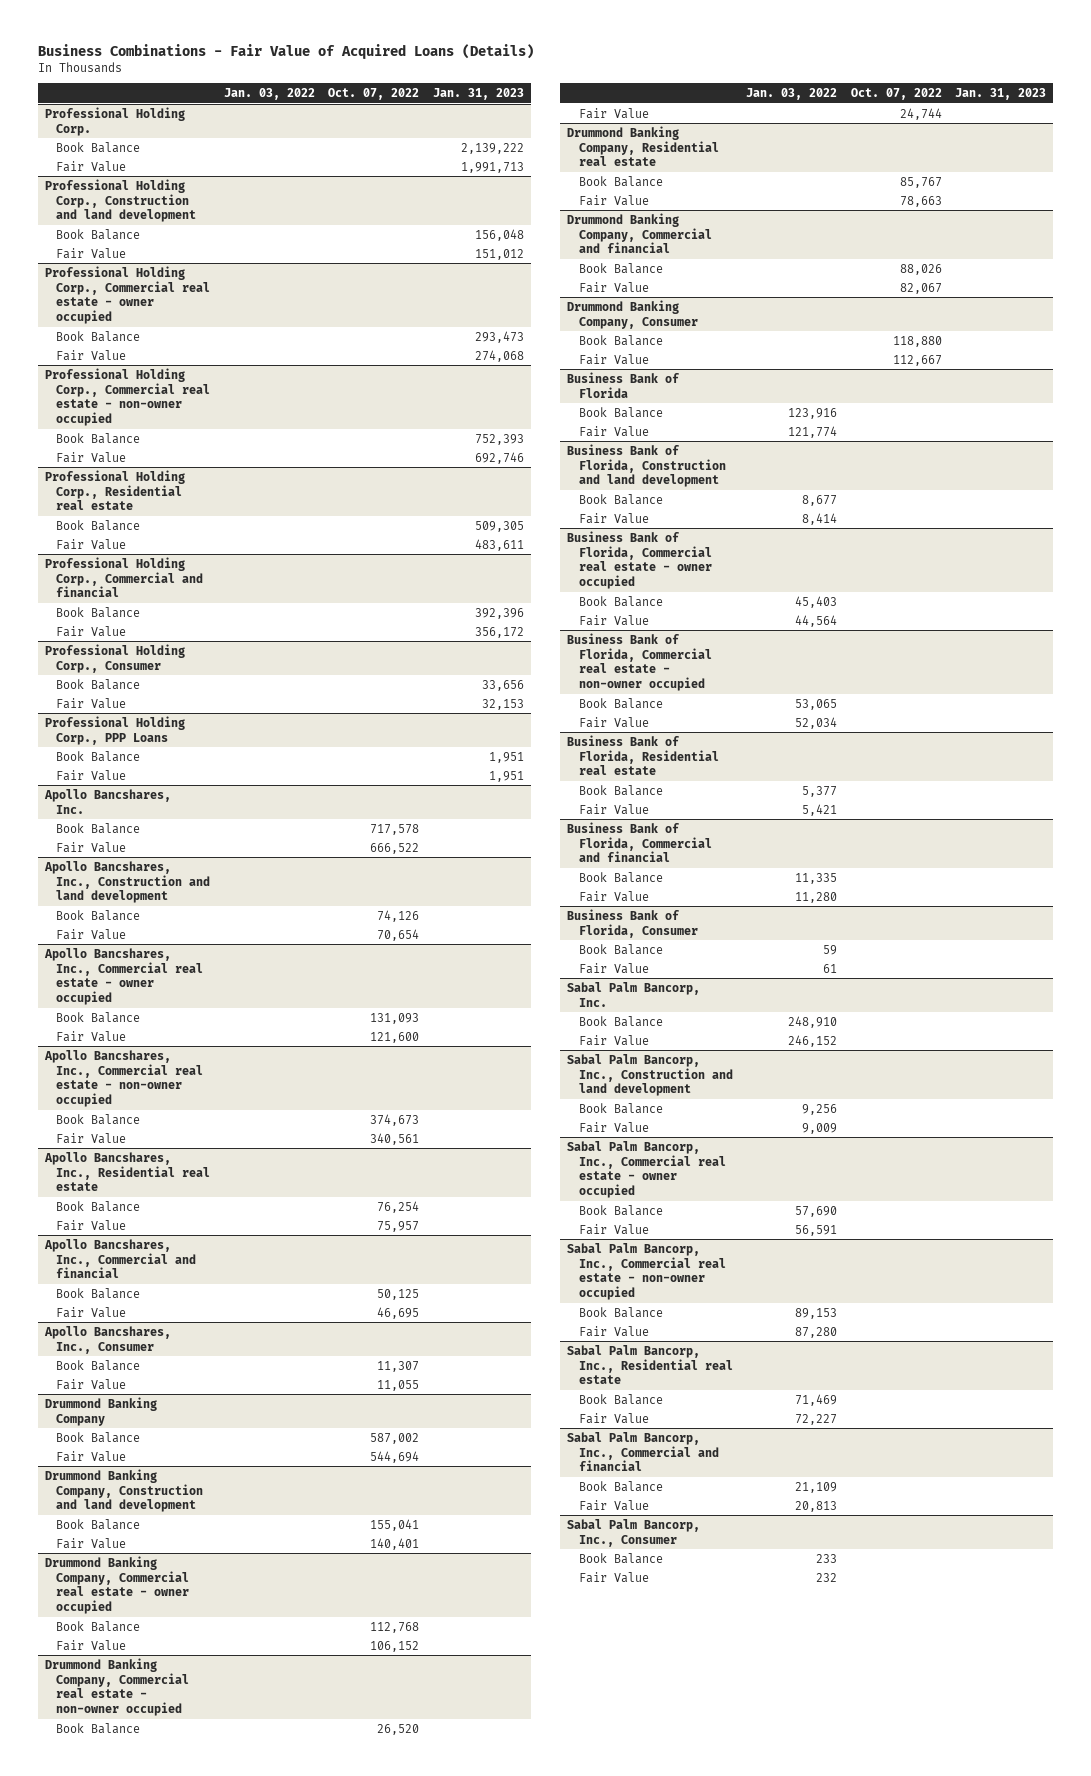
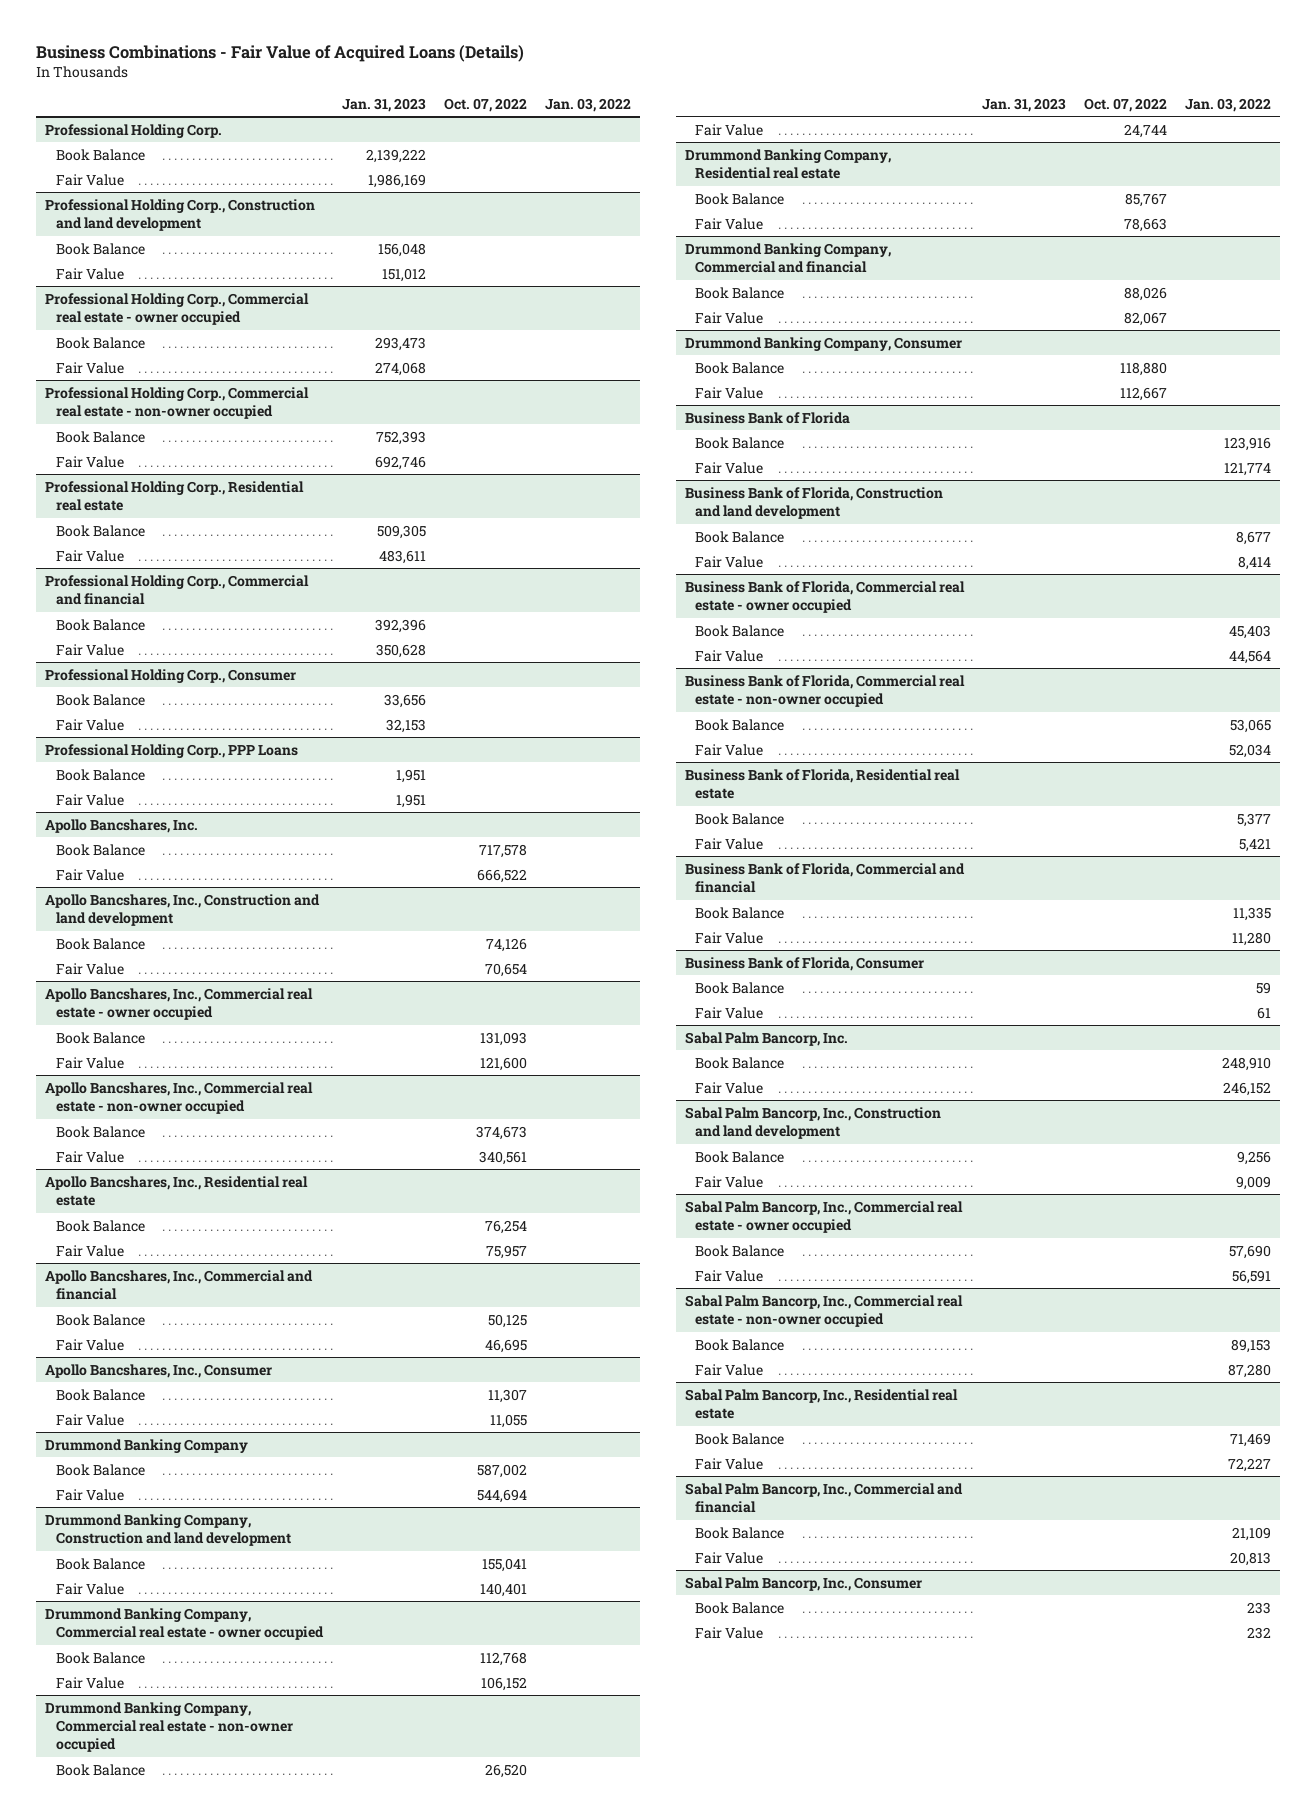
[460,161,524,173] 1,991,713 -> [368,173,427,188] 1,986,169
[474,626,524,638] 356,172 -> [376,643,427,658] 350,628

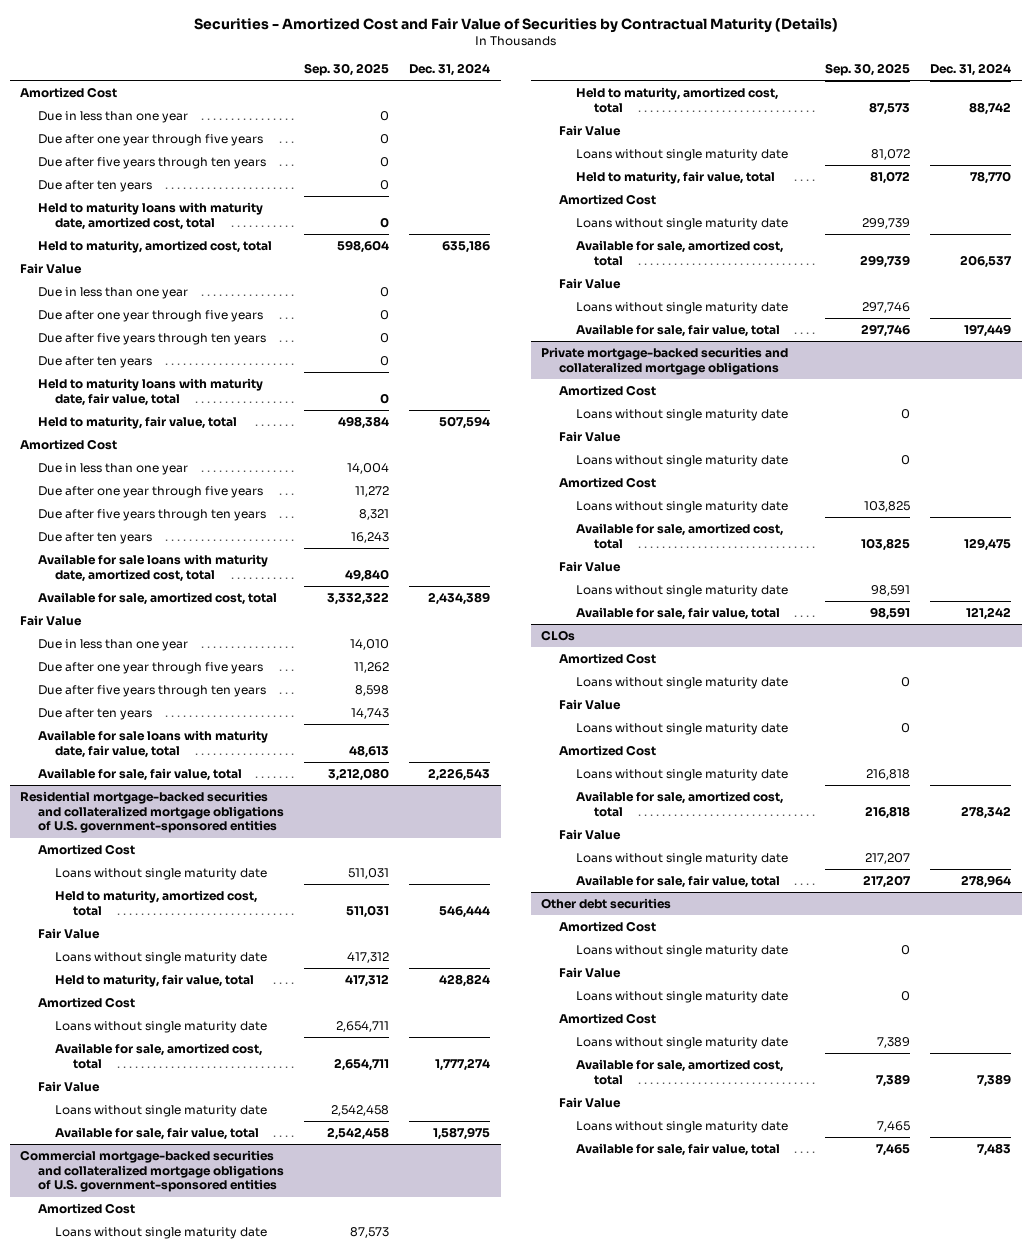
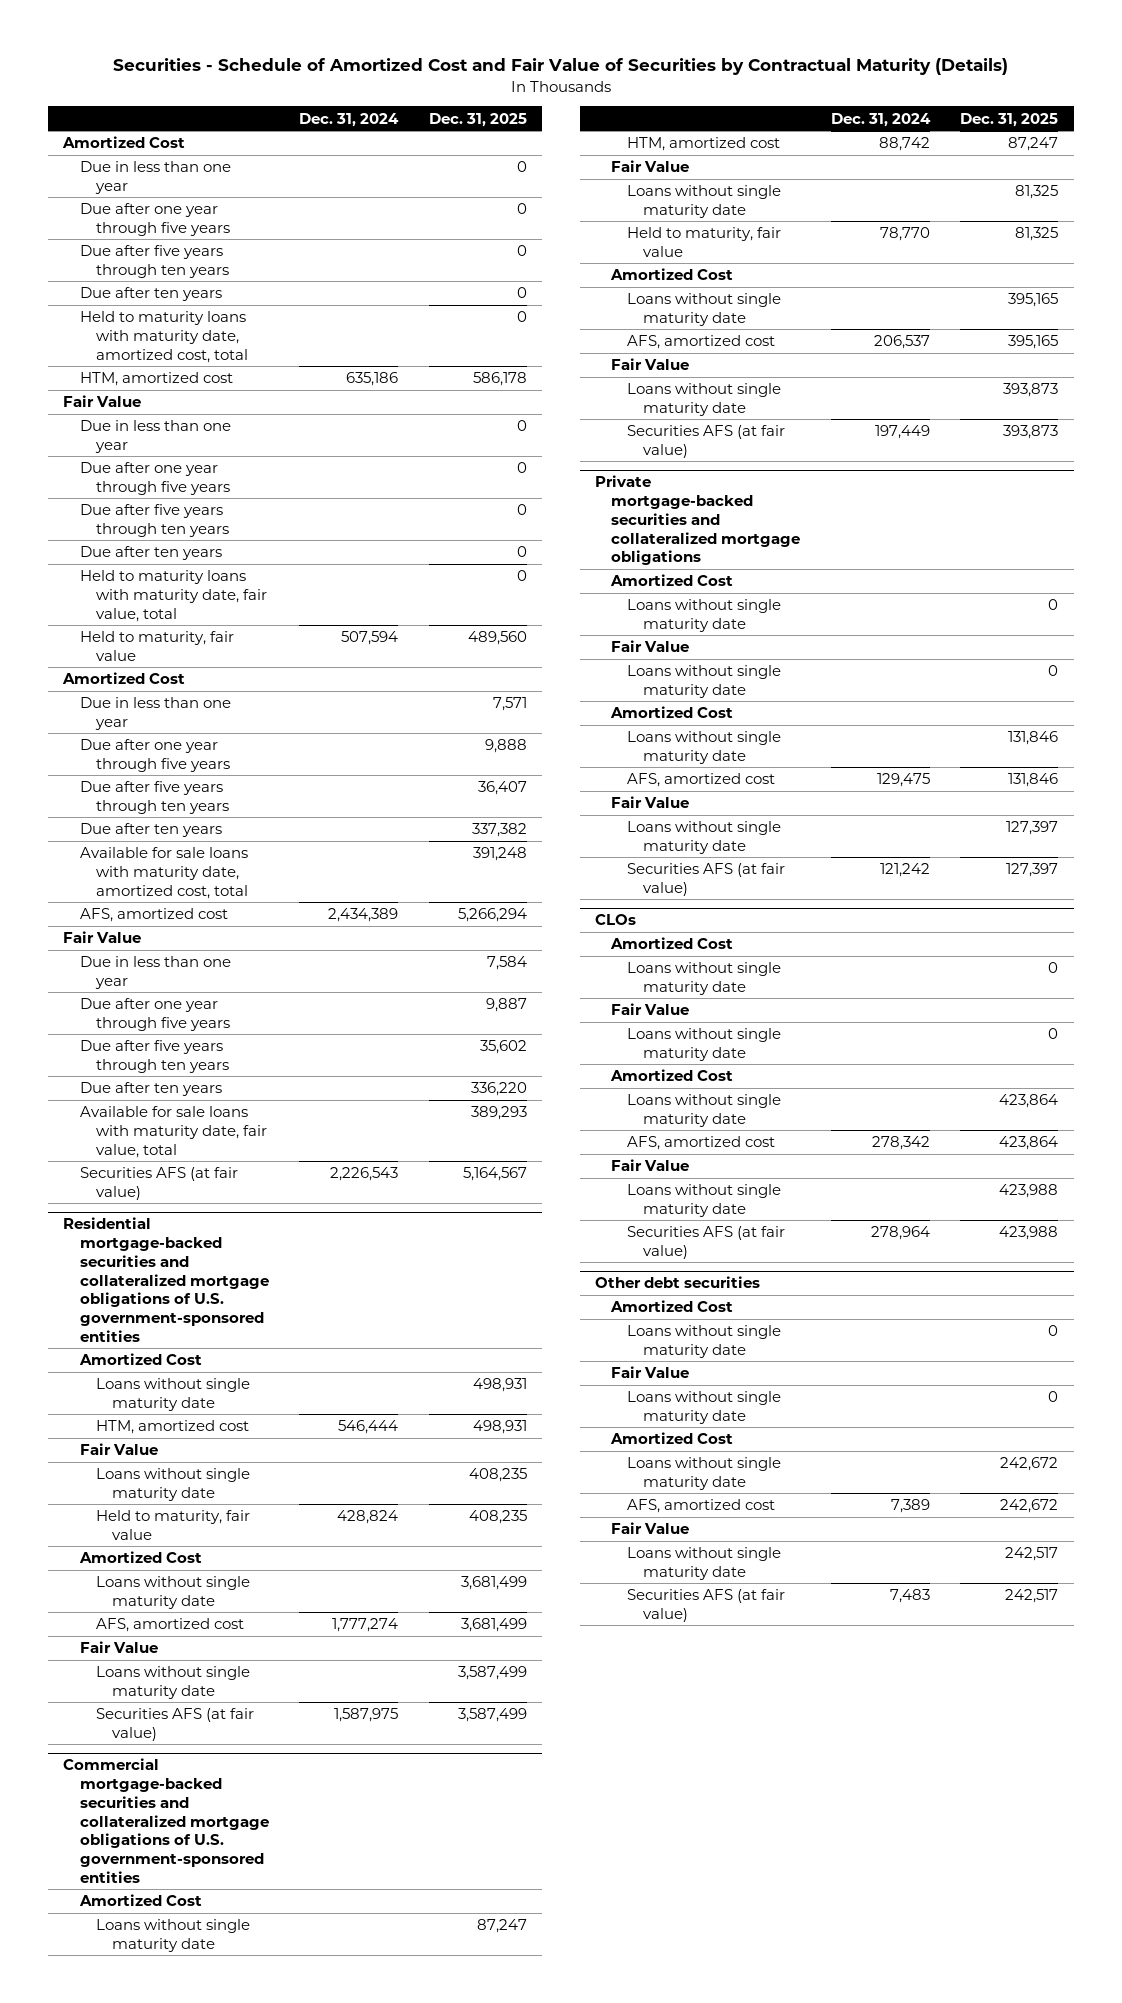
[193,17,838,33] Securities - Amortized Cost and Fair Value of Securities by Contractual Maturity (Details) -> [112,58,1008,76] Securities - Schedule of Amortized Cost and Fair Value of Securities by Contractual Maturity (Details)
[304,63,390,77] Sep. 30, 2025 -> none
none -> [428,112,527,127] Dec. 31, 2025
[37,240,272,254] Held to maturity, amortized cost, total -> [79,372,233,387] HTM, amortized cost
[37,416,237,430] Held to maturity, fair value, total -> [79,631,234,661] Held to maturity, fair value
[37,592,277,606] Available for sale, amortized cost, total -> [79,908,228,923] AFS, amortized cost
[37,768,242,782] Available for sale, fair value, total -> [79,1167,238,1200] Securities AFS (at fair value)
[55,890,258,916] Held to maturity, amortized cost, total -> [95,1420,249,1435] HTM, amortized cost
[55,974,255,988] Held to maturity, fair value, total -> [95,1510,250,1540] Held to maturity, fair value
[55,1043,263,1069] Available for sale, amortized cost, total -> [95,1618,244,1633] AFS, amortized cost
[55,1127,260,1141] Available for sale, fair value, total -> [95,1708,254,1741] Securities AFS (at fair value)
[576,87,779,113] Held to maturity, amortized cost, total -> [627,137,781,152] HTM, amortized cost
[576,171,776,185] Held to maturity, fair value, total -> [627,227,782,257] Held to maturity, fair value
[576,240,784,266] Available for sale, amortized cost, total -> [627,335,776,350] AFS, amortized cost
[576,324,781,338] Available for sale, fair value, total -> [627,425,786,458] Securities AFS (at fair value)
[576,523,784,549] Available for sale, amortized cost, total -> [627,773,776,788] AFS, amortized cost
[576,607,781,621] Available for sale, fair value, total -> [627,863,786,896] Securities AFS (at fair value)
[576,791,784,817] Available for sale, amortized cost, total -> [627,1136,776,1151] AFS, amortized cost
[576,875,781,889] Available for sale, fair value, total -> [627,1226,786,1259] Securities AFS (at fair value)
[576,1059,784,1085] Available for sale, amortized cost, total -> [627,1499,776,1514] AFS, amortized cost
[576,1143,781,1157] Available for sale, fair value, total -> [627,1589,786,1622] Securities AFS (at fair value)

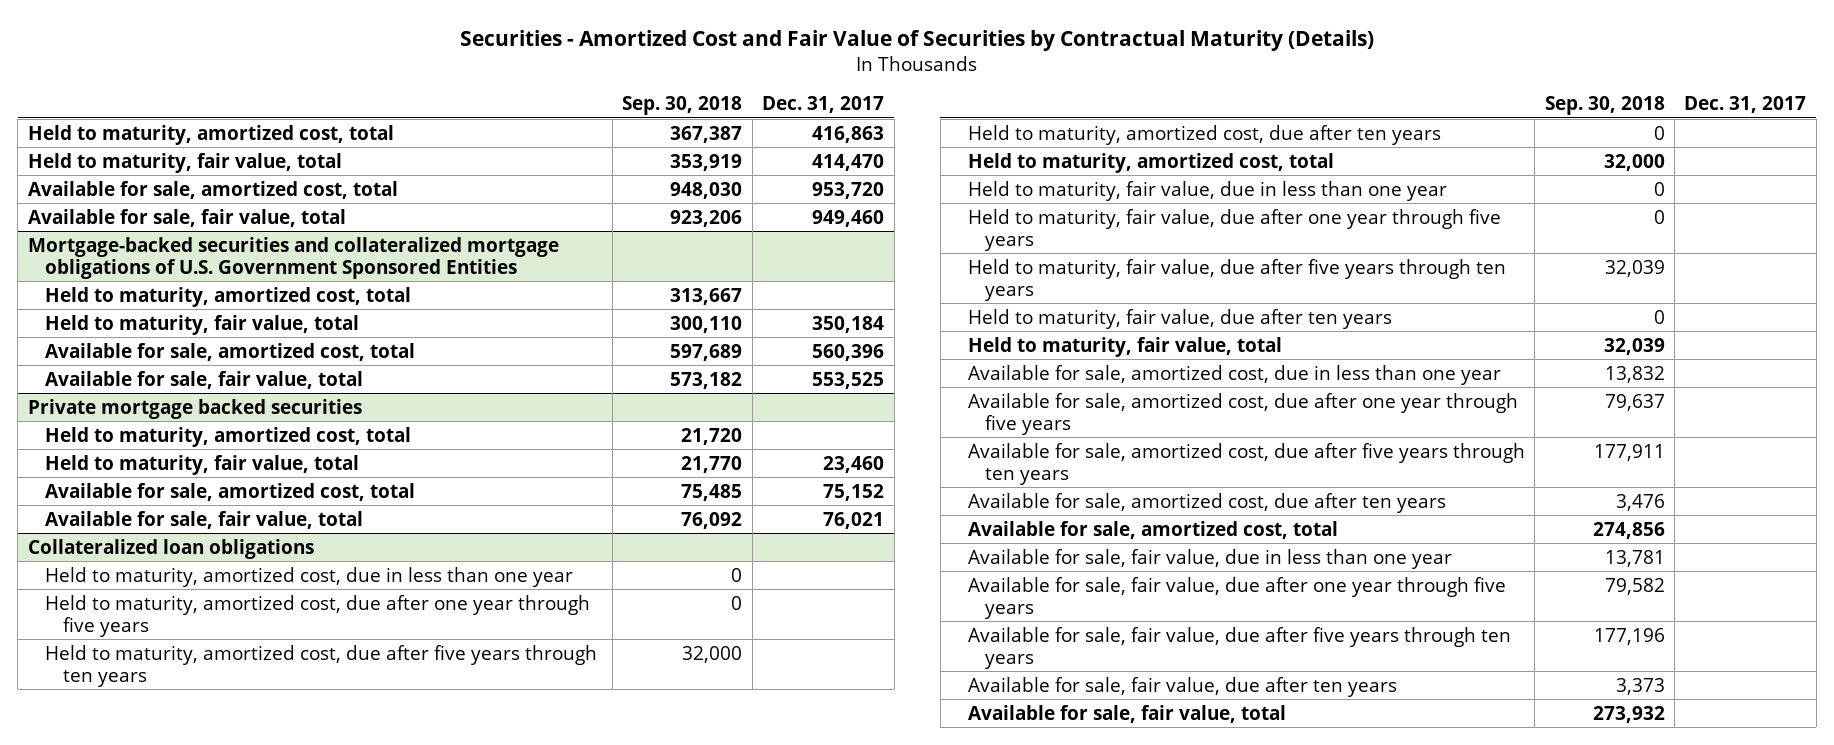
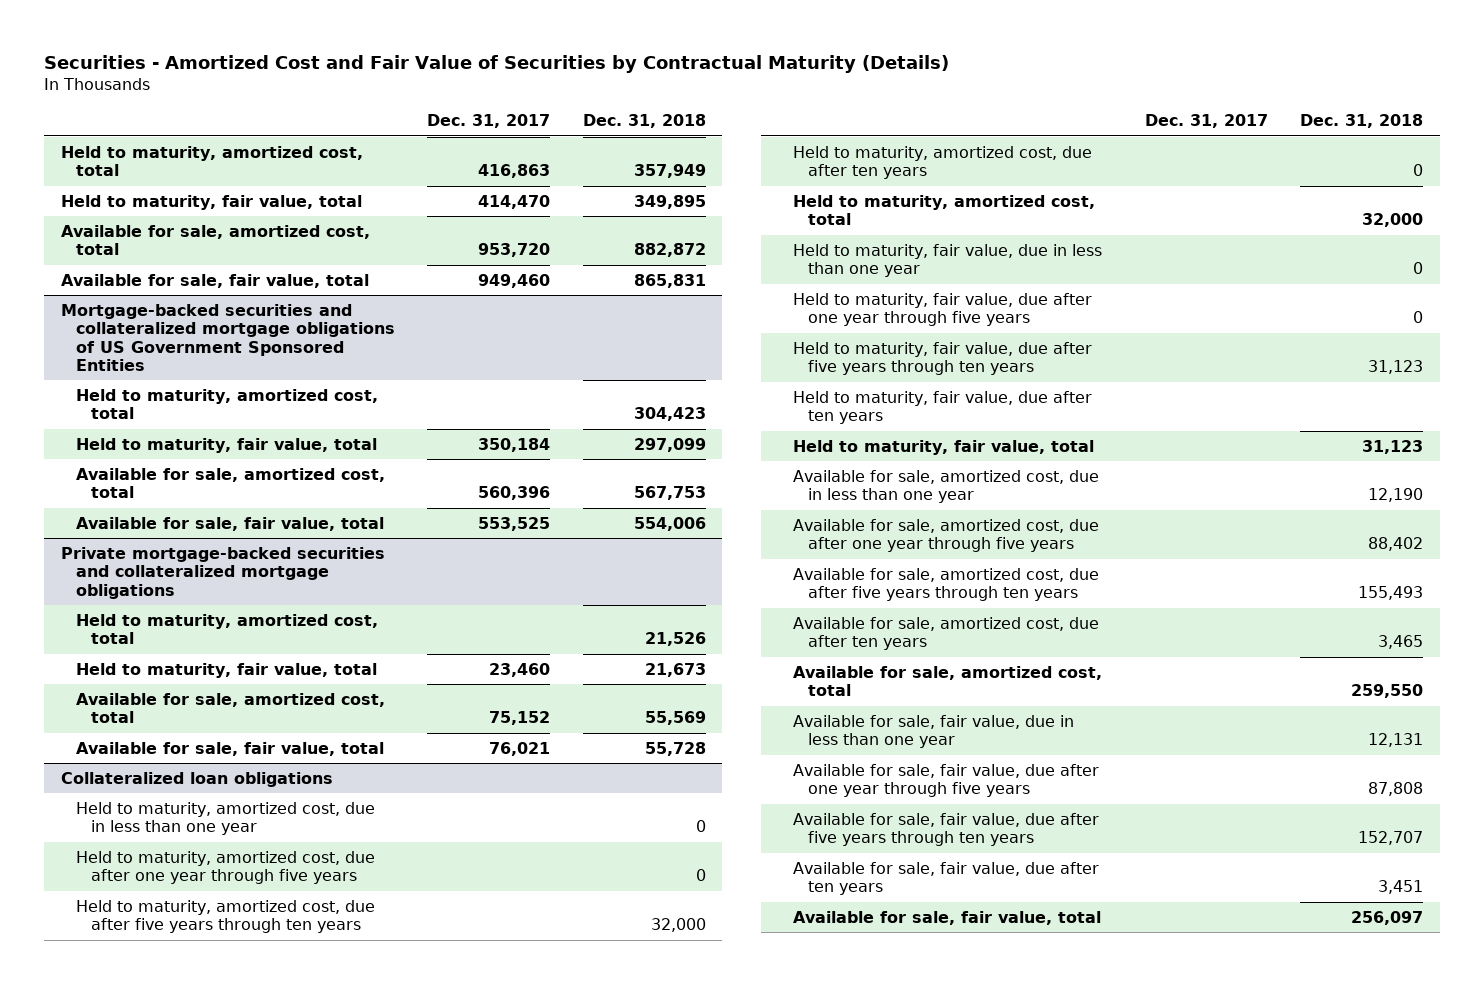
[622,96,743,116] Sep. 30, 2018 -> none
none -> [583,114,707,129] Dec. 31, 2018
[27,236,559,279] Mortgage-backed securities and collateralized mortgage obligations of U.S. Government Sponsored Entities -> [60,303,395,371] Mortgage-backed securities and collateralized mortgage obligations of US Government Sponsored Entities
[27,398,362,419] Private mortgage backed securities -> [60,546,385,599] Private mortgage-backed securities and collateralized mortgage obligations

